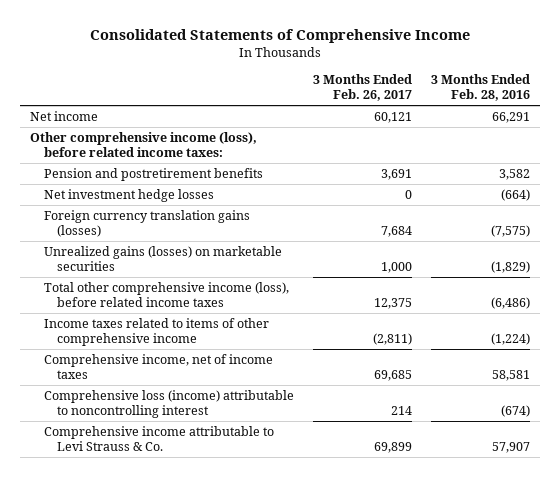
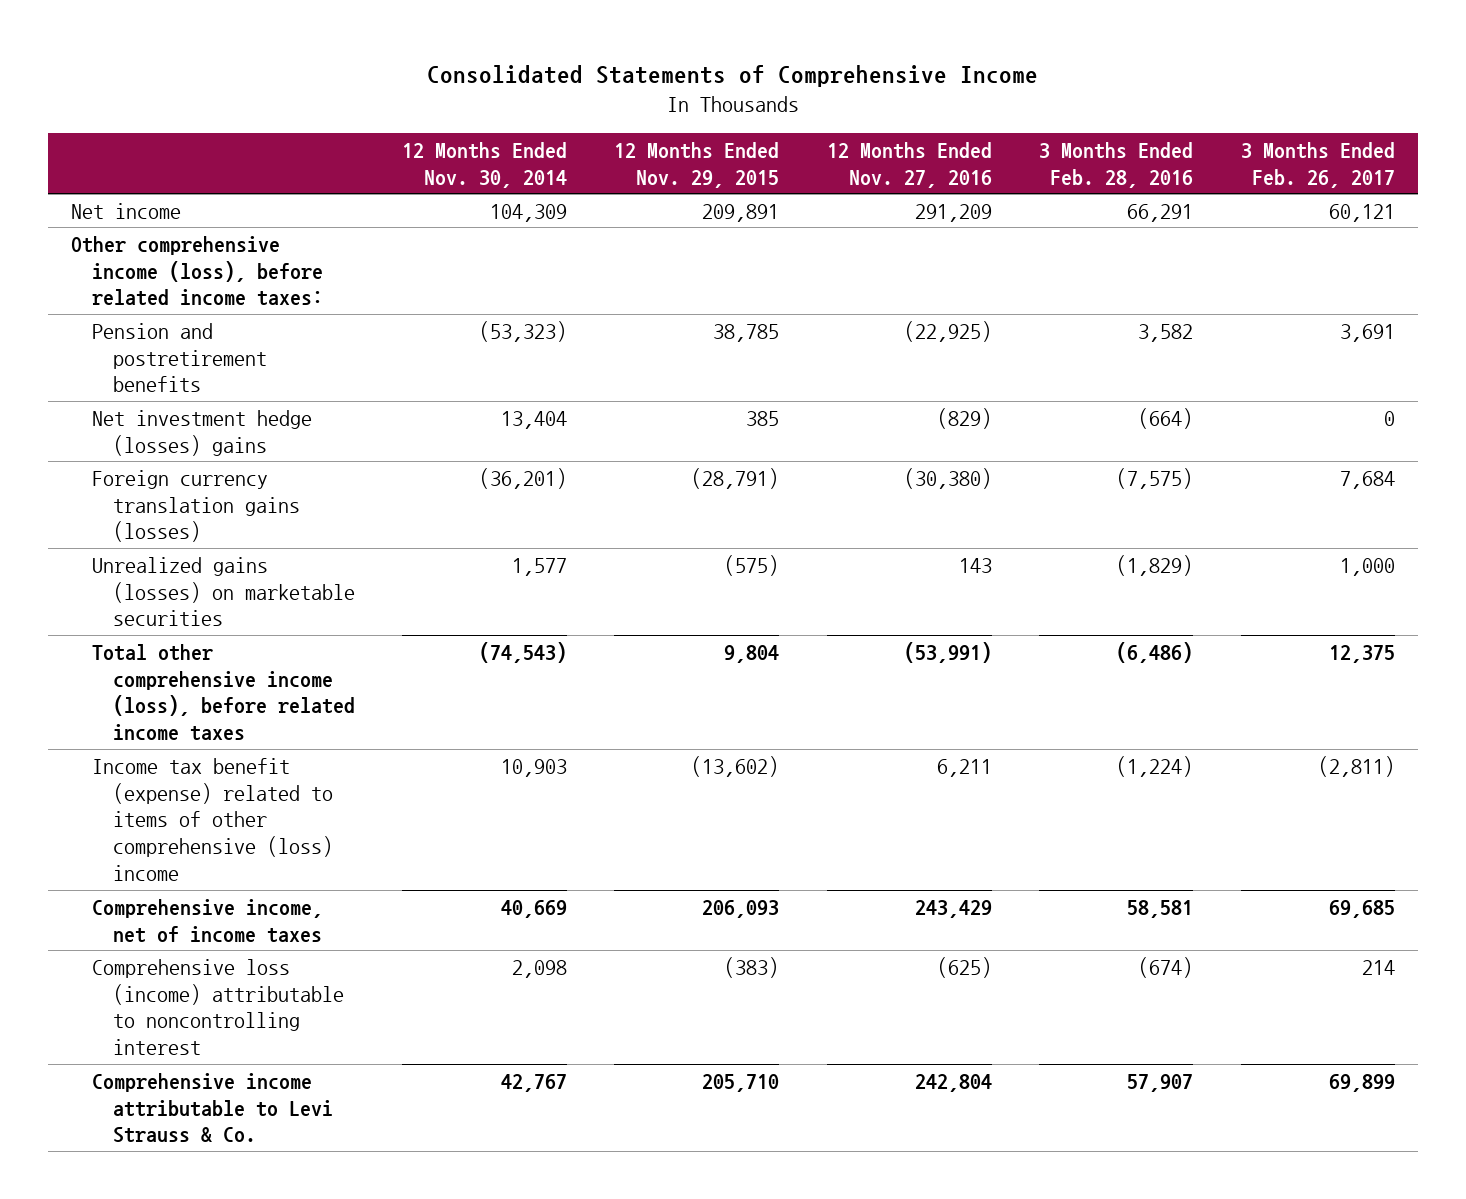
none -> [402,141,568,188] 12 Months Ended Nov. 30, 2014
none -> [614,141,780,188] 12 Months Ended Nov. 29, 2015
none -> [826,141,992,188] 12 Months Ended Nov. 27, 2016
[43,188,214,202] Net investment hedge losses -> [91,409,312,456] Net investment hedge (losses) gains
[43,317,269,347] Income taxes related to items of other comprehensive income -> [91,757,333,881] Income tax benefit (expense) related to items of other comprehensive (loss) income

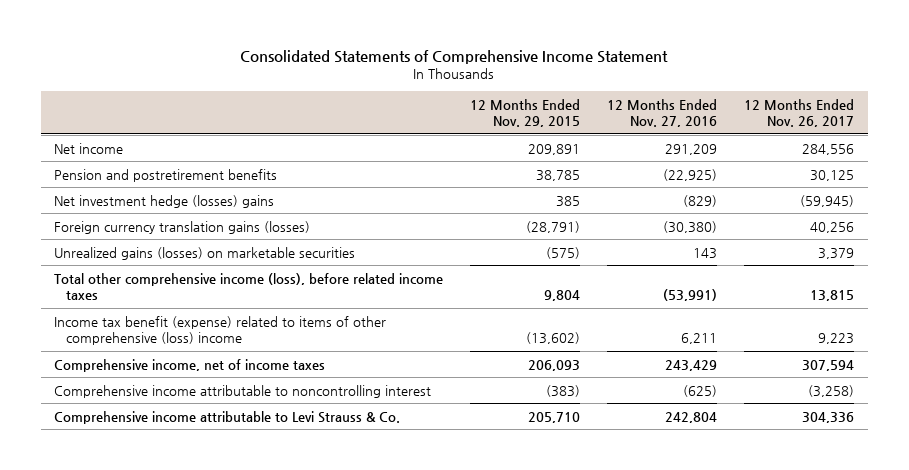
[427,64,1039,87] Consolidated Statements of Comprehensive Income -> [240,49,669,64] Consolidated Statements of Comprehensive Income Statement
[402,141,568,188] 12 Months Ended Nov. 30, 2014 -> none
[1039,141,1194,188] 3 Months Ended Feb. 28, 2016 -> none
[1240,141,1395,188] 3 Months Ended Feb. 26, 2017 -> none
none -> [744,98,855,128] 12 Months Ended Nov. 26, 2017
[71,235,323,307] Other comprehensive income (loss), before related income taxes: -> none
[91,958,344,1056] Comprehensive loss (income) attributable to noncontrolling interest -> [54,384,432,398] Comprehensive income attributable to noncontrolling interest

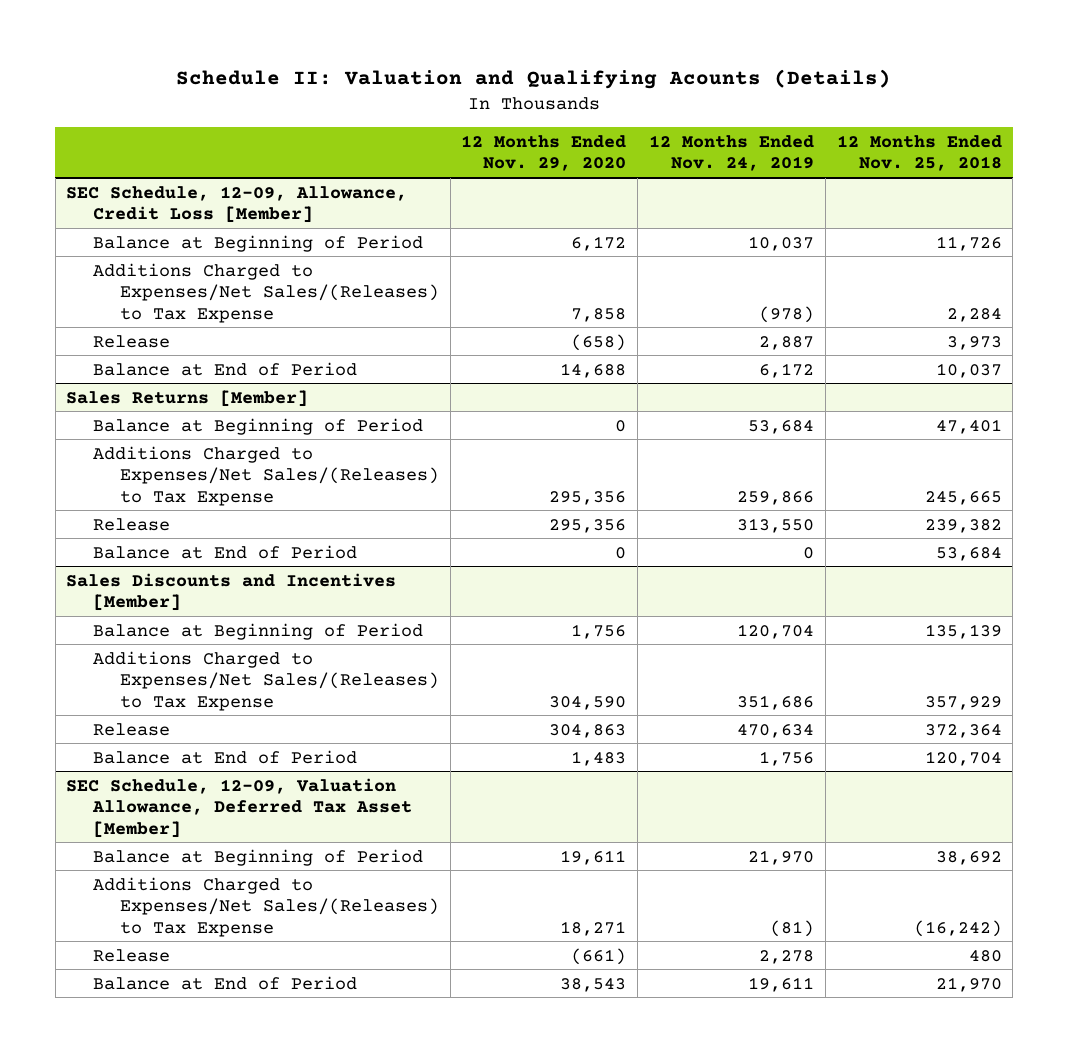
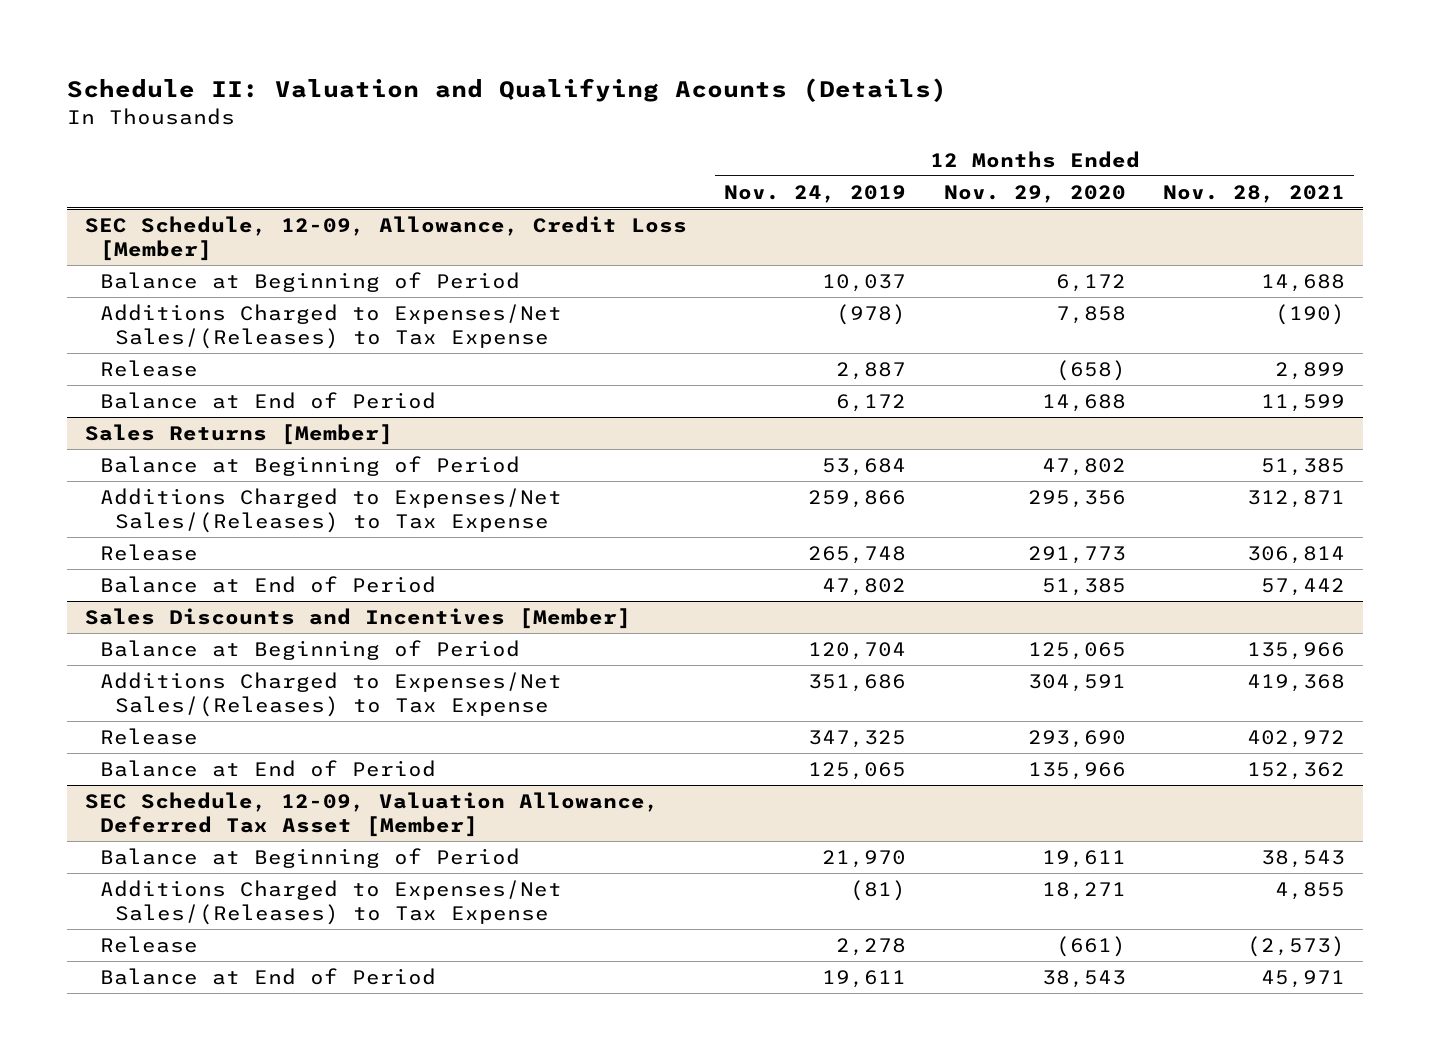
[836,134,1002,172] 12 Months Ended Nov. 25, 2018 -> none
none -> [1162,184,1345,203] Nov. 28, 2021
[615,419,627,432] 0 -> [1041,457,1126,476] 47,802
[549,518,627,533] 295,356 -> [1027,545,1126,564] 291,773
[737,517,815,533] 313,550 -> [808,545,907,564] 265,748
[615,546,627,559] 0 -> [1041,577,1126,596] 51,385
[803,546,815,559] 0 -> [822,577,907,596] 47,802
[571,623,627,639] 1,756 -> [1027,641,1126,660] 125,065
[549,695,627,710] 304,590 -> [1027,673,1126,692] 304,591
[549,723,627,738] 304,863 -> [1027,729,1126,748] 293,690
[737,723,815,738] 470,634 -> [808,729,907,748] 347,325
[571,750,627,766] 1,483 -> [1027,761,1126,780] 135,966
[759,750,815,766] 1,756 -> [808,761,907,780] 125,065

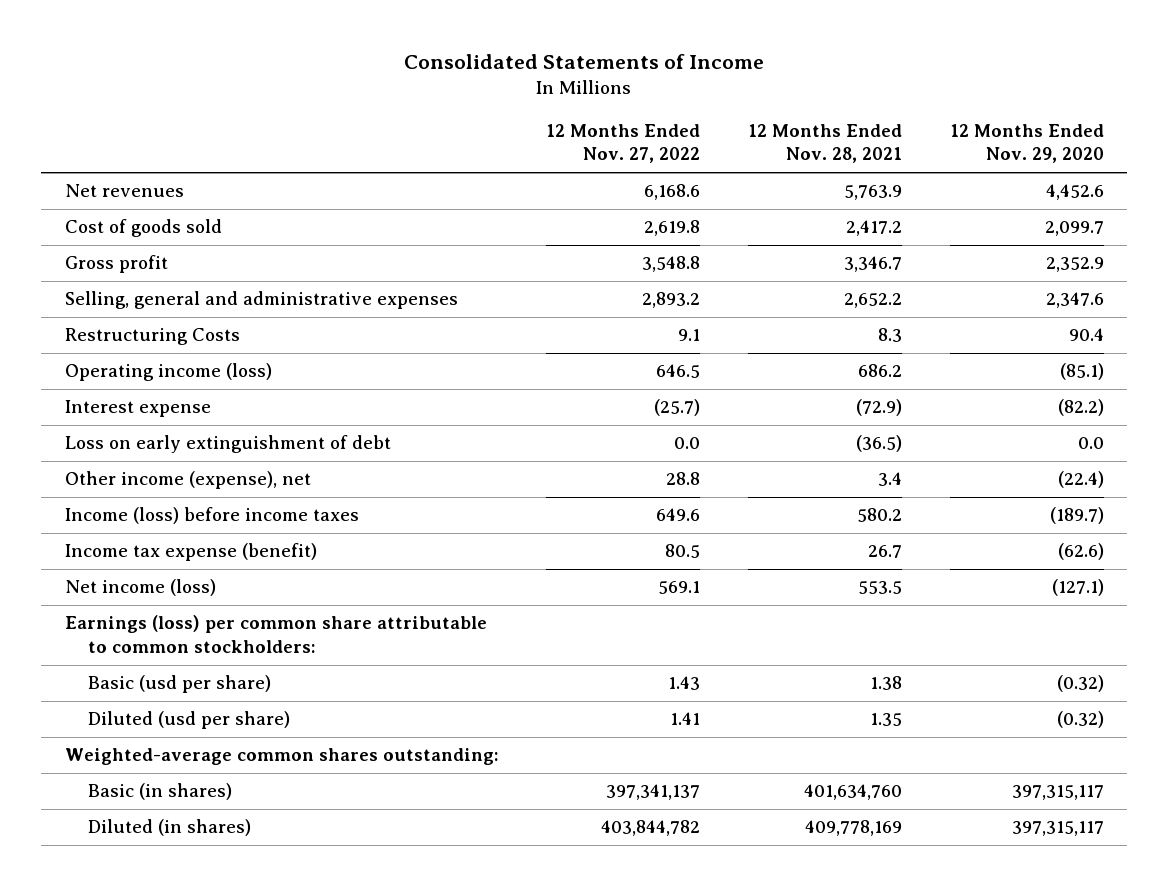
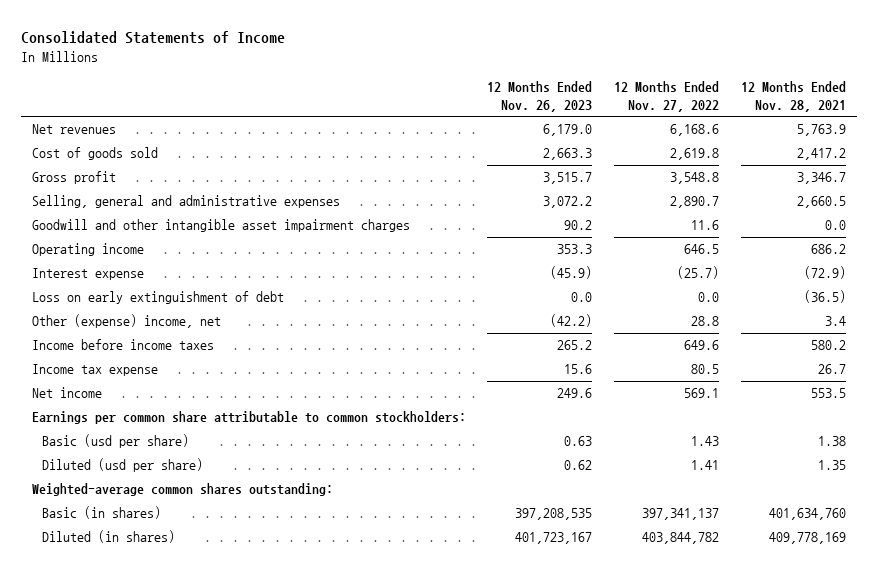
[949,123,1104,164] 12 Months Ended Nov. 29, 2020 -> none
none -> [487,81,593,113] 12 Months Ended Nov. 26, 2023
[64,328,240,346] Restructuring Costs -> none
[642,292,701,309] 2,893.2 -> [670,196,720,209] 2,890.7
[843,293,902,309] 2,652.2 -> [796,196,846,209] 2,660.5
none -> [31,219,410,233] Goodwill and other intangible asset impairment charges
[64,363,272,382] Operating income (loss) -> [31,243,144,257] Operating income
[64,471,311,490] Other income (expense), net -> [31,314,221,329] Other (expense) income, net
[64,507,359,525] Income (loss) before income taxes -> [31,339,214,351] Income before income taxes
[64,543,317,562] Income tax expense (benefit) -> [31,364,158,377] Income tax expense
[64,579,216,597] Net income (loss) -> [31,387,102,399] Net income
[64,615,487,654] Earnings (loss) per common share attributable to common stockholders: -> [31,411,466,425] Earnings per common share attributable to common stockholders:

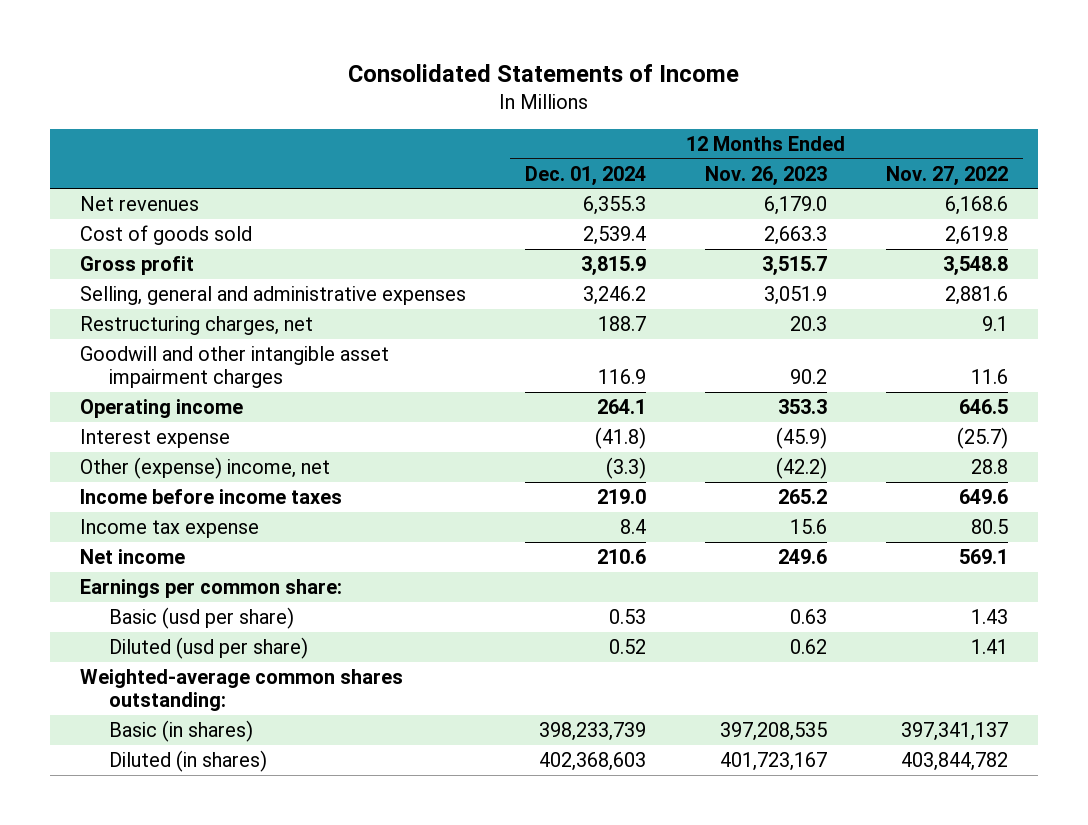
[740,81,846,113] 12 Months Ended Nov. 28, 2021 -> none
none -> [524,165,646,186] Dec. 01, 2024
[543,196,593,209] 3,072.2 -> [763,285,827,305] 3,051.9
[670,196,720,209] 2,890.7 -> [944,285,1008,305] 2,881.6
none -> [79,315,313,335] Restructuring charges, net
[31,291,284,305] Loss on early extinguishment of debt -> none
[31,411,466,425] Earnings per common share attributable to common stockholders: -> [79,578,342,598] Earnings per common share:

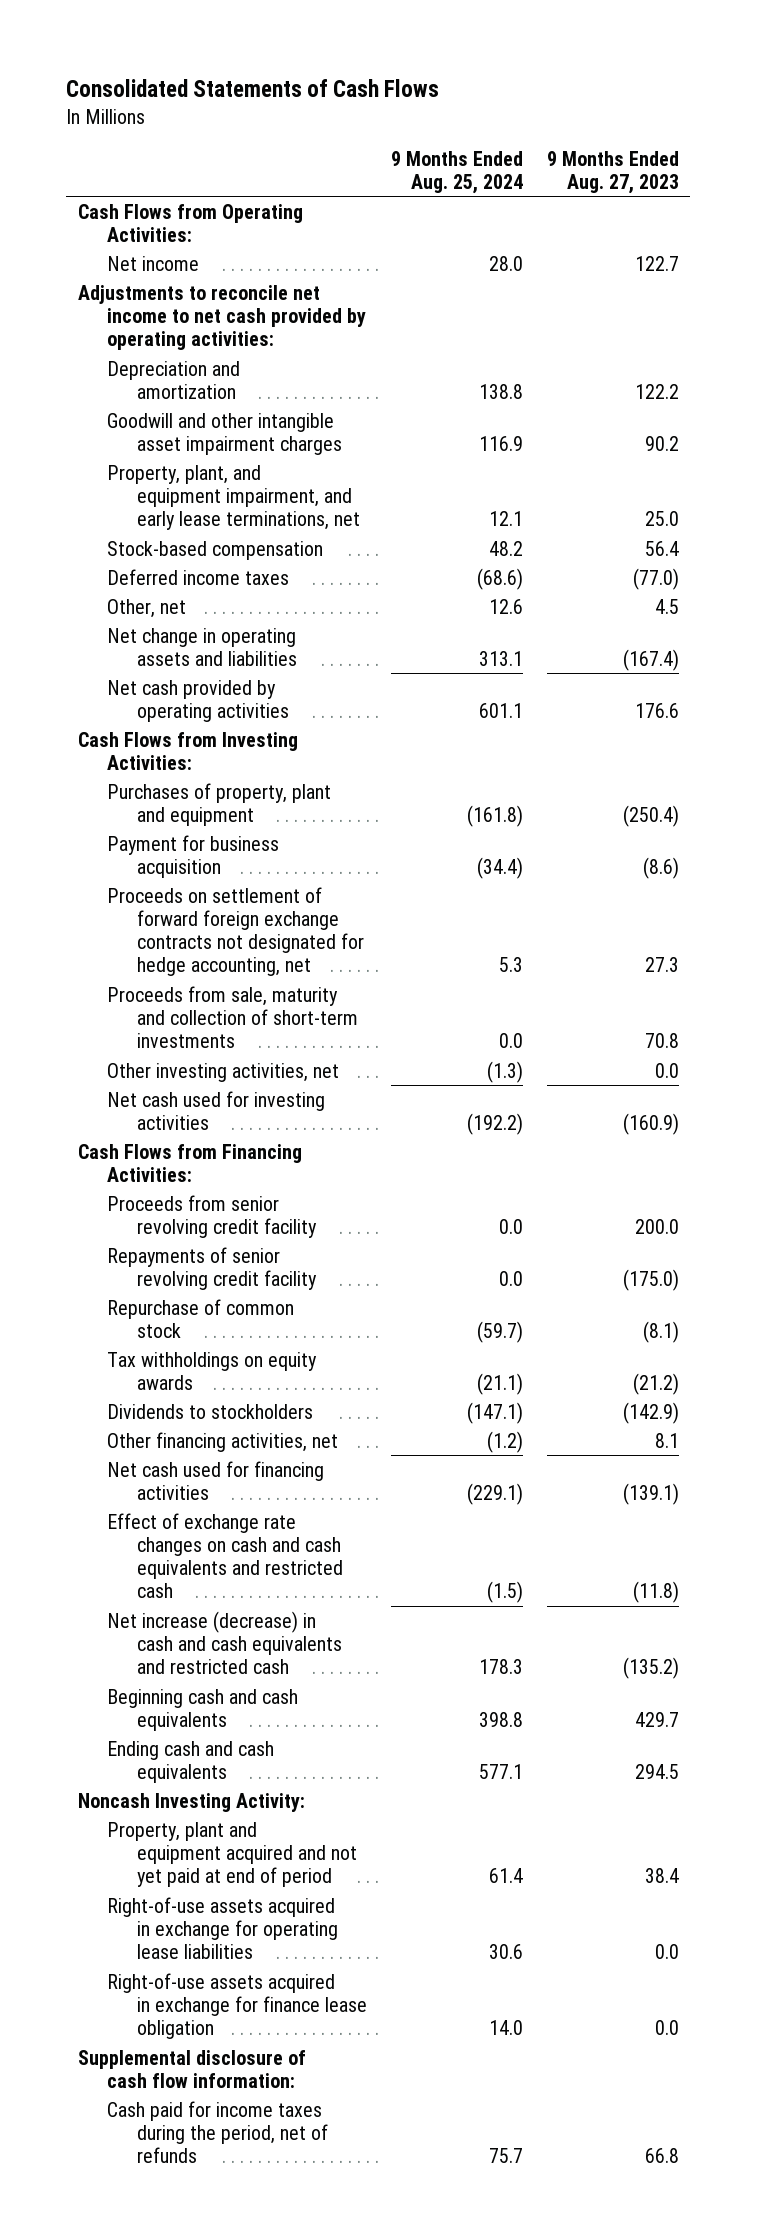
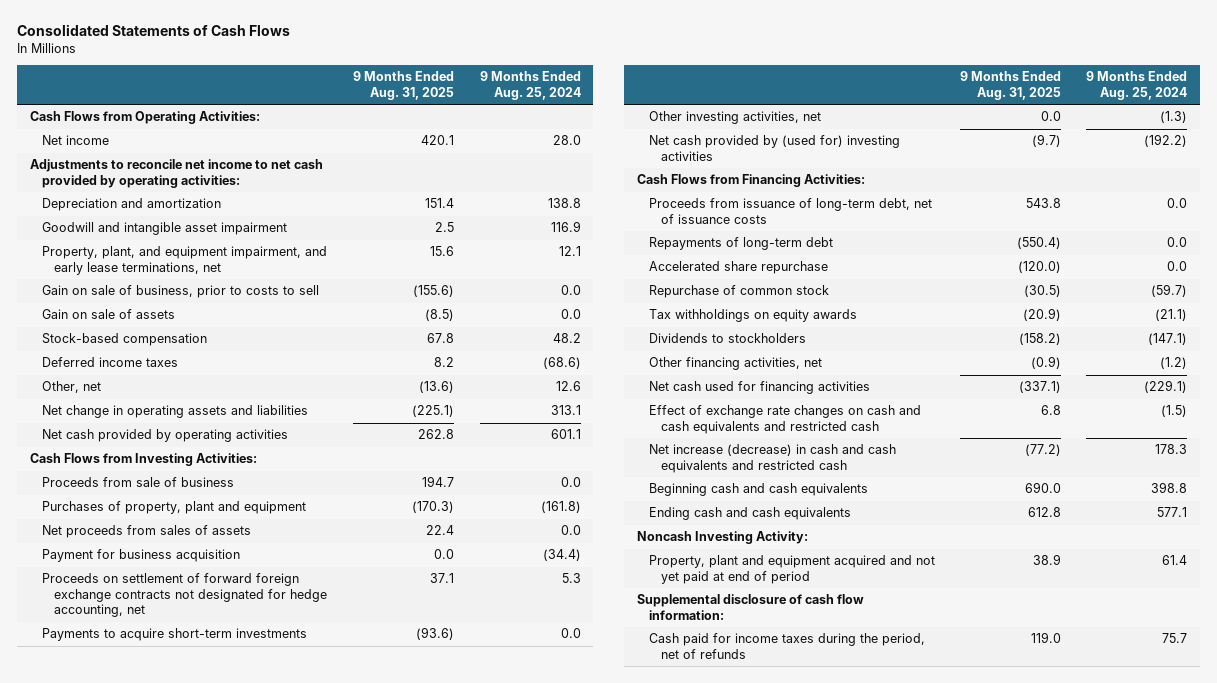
[546,150,679,194] 9 Months Ended Aug. 27, 2023 -> none
none -> [353,71,455,100] 9 Months Ended Aug. 31, 2025
[107,412,342,455] Goodwill and other intangible asset impairment charges -> [41,222,287,236] Goodwill and intangible asset impairment
none -> [41,285,319,299] Gain on sale of business, prior to costs to sell
none -> [41,309,175,320] Gain on sale of assets
none -> [41,477,234,488] Proceeds from sale of business
none -> [41,525,251,539] Net proceeds from sales of assets
[107,985,358,1049] Proceeds from sale, maturity and collection of short-term investments -> none
none -> [41,628,307,642] Payments to acquire short-term investments
[107,1090,326,1130] Net cash used for investing activities -> [648,135,900,161] Net cash provided by (used for) investing activities
[107,1194,317,1238] Proceeds from senior revolving credit facility -> none
[107,1246,317,1290] Repayments of senior revolving credit facility -> none
none -> [648,198,932,224] Proceeds from issuance of long-term debt, net of issuance costs
none -> [648,237,833,251] Repayments of long-term debt
none -> [648,261,828,275] Accelerated share repurchase
[107,1896,338,1960] Right-of-use assets acquired in exchange for operating lease liabilities -> none
[107,1972,367,2040] Right-of-use assets acquired in exchange for finance lease obligation -> none

